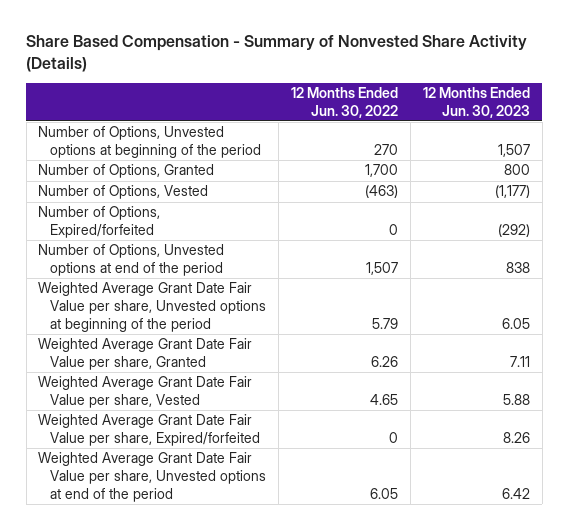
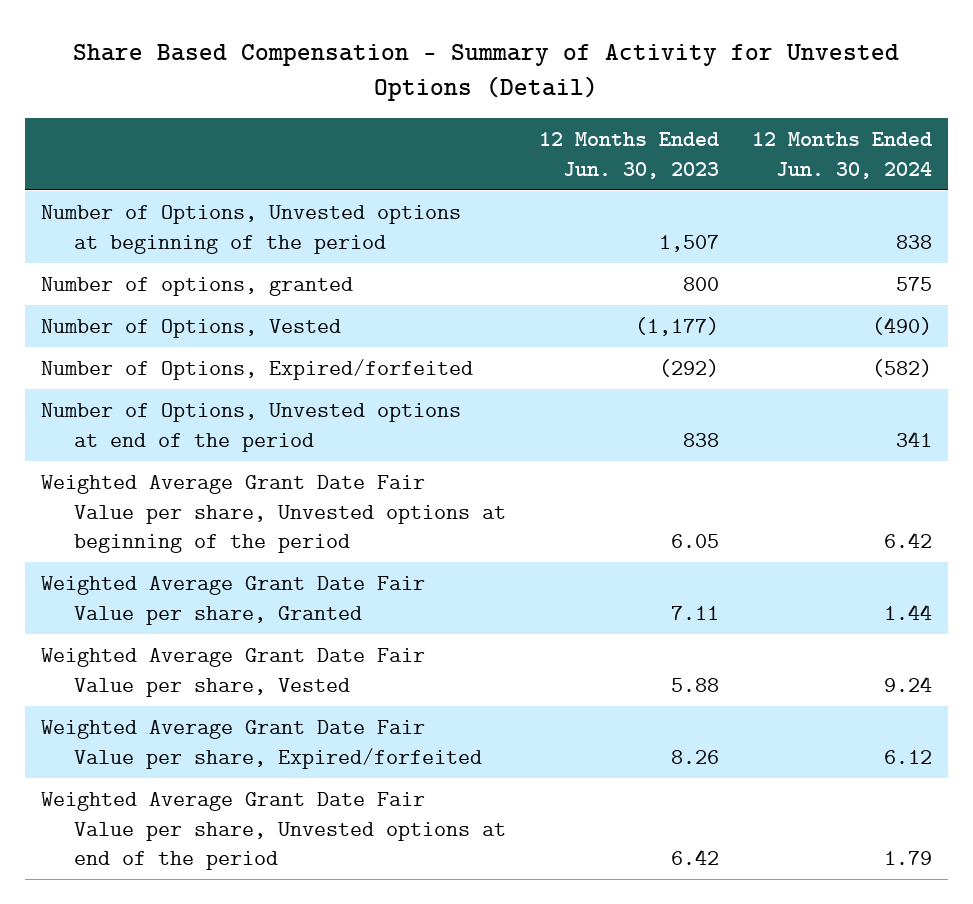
[26,35,528,72] Share Based Compensation - Summary of Nonvested Share Activity (Details) -> [73,43,900,102] Share Based Compensation - Summary of Activity for Unvested Options (Detail)
[291,86,399,118] 12 Months Ended Jun. 30, 2022 -> none
none -> [751,132,932,179] 12 Months Ended Jun. 30, 2024
[38,164,215,179] Number of Options, Granted -> [41,277,354,297] Number of options, granted

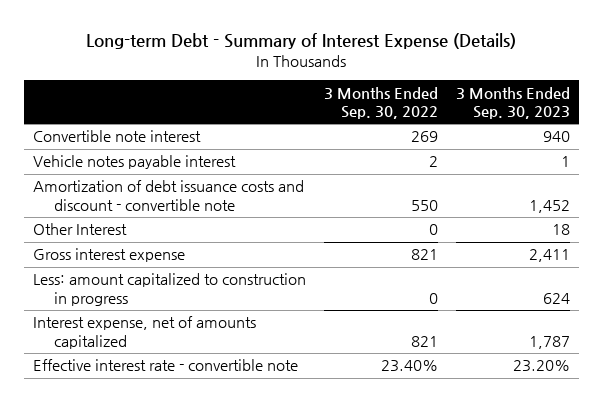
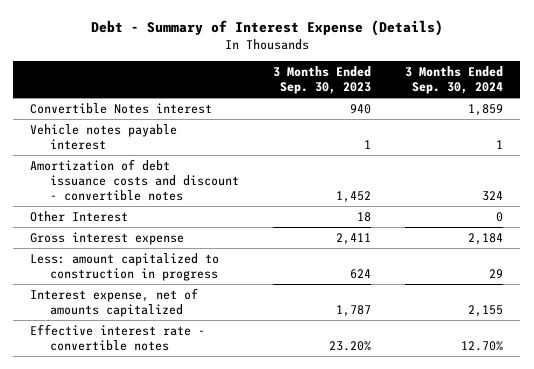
[86,33,517,50] Long-term Debt - Summary of Interest Expense (Details) -> [90,20,443,37] Debt - Summary of Interest Expense (Details)
[323,86,438,120] 3 Months Ended Sep. 30, 2022 -> none
none -> [405,66,504,95] 3 Months Ended Sep. 30, 2024
[32,130,201,143] Convertible note interest -> [30,102,213,114] Convertible Notes interest
[32,180,304,211] Amortization of debt issuance costs and discount - convertible note -> [30,158,239,201] Amortization of debt issuance costs and discount - convertible notes
[32,359,298,372] Effective interest rate - convertible note -> [30,323,206,351] Effective interest rate - convertible notes

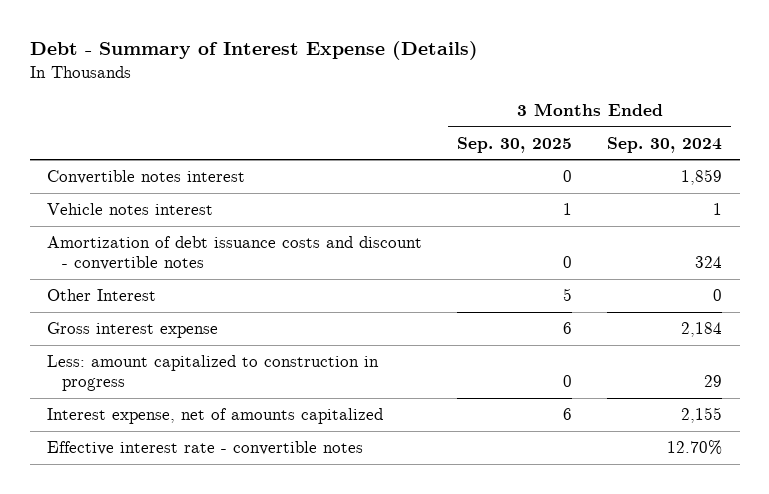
[272,66,371,95] 3 Months Ended Sep. 30, 2023 -> none
none -> [457,136,573,153] Sep. 30, 2025
[30,102,213,114] Convertible Notes interest -> [47,169,246,184] Convertible notes interest
[30,123,178,150] Vehicle notes payable interest -> [47,202,214,215] Vehicle notes interest

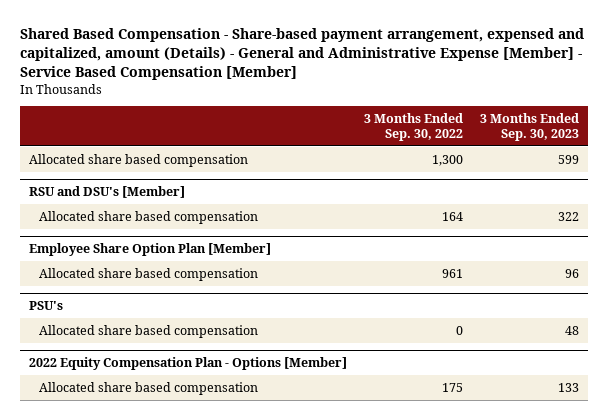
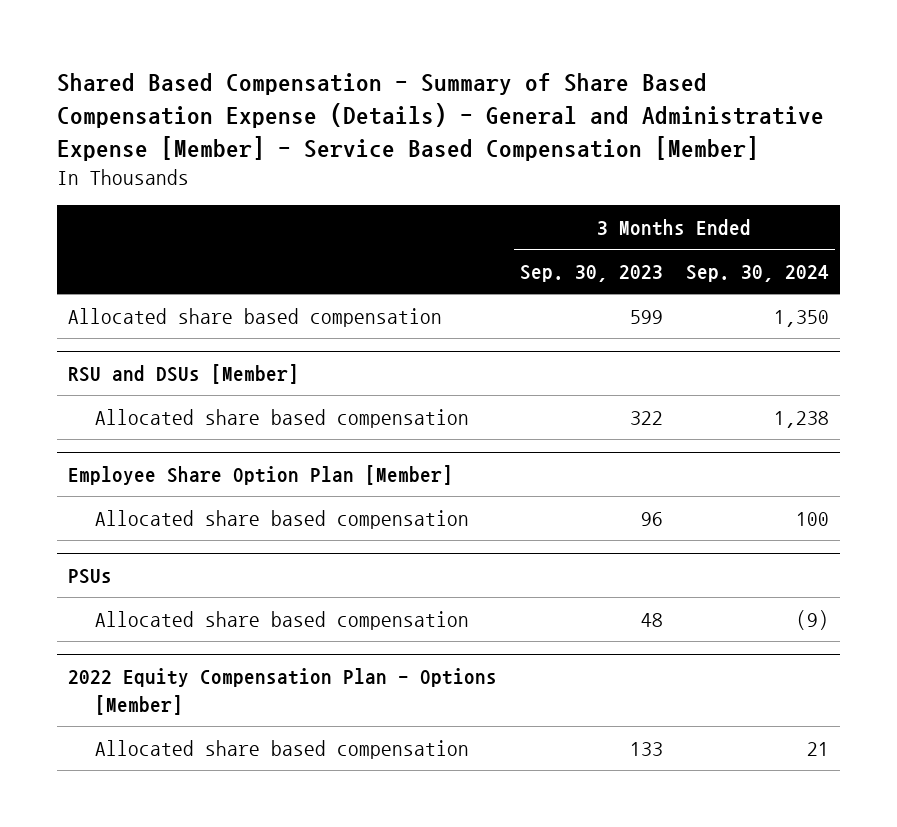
[19,28,584,81] Shared Based Compensation - Share-based payment arrangement, expensed and capitalized, amount (Details) - General and Administrative Expense [Member] - Service Based Compensation [Member] -> [56,72,824,161] Shared Based Compensation - Summary of Share Based Compensation Expense (Details) - General and Administrative Expense [Member] - Service Based Compensation [Member]
[363,113,463,142] 3 Months Ended Sep. 30, 2022 -> none
none -> [685,264,829,282] Sep. 30, 2024
[28,186,185,199] RSU and DSU's [Member] -> [68,364,300,385] RSU and DSUs [Member]
[28,301,63,311] PSU's -> [68,569,113,585] PSUs

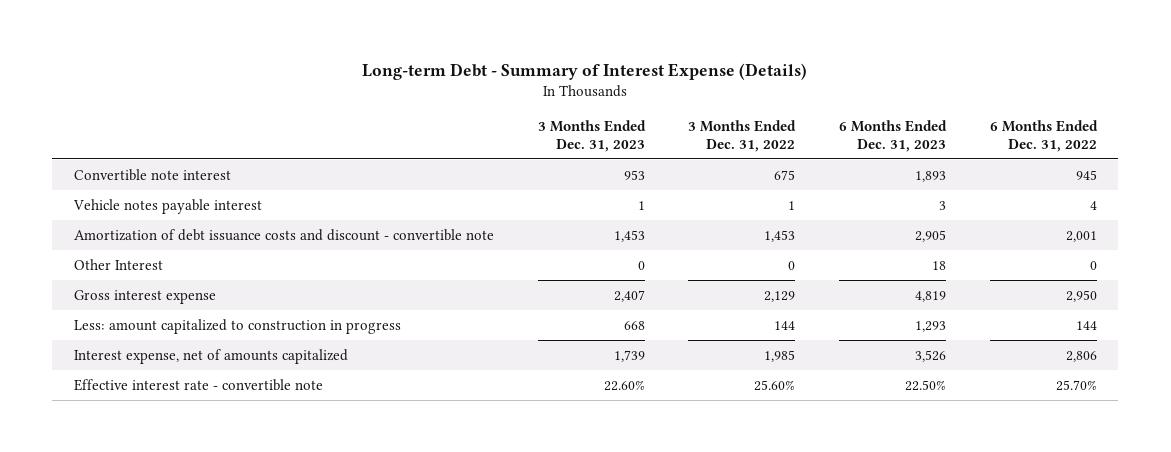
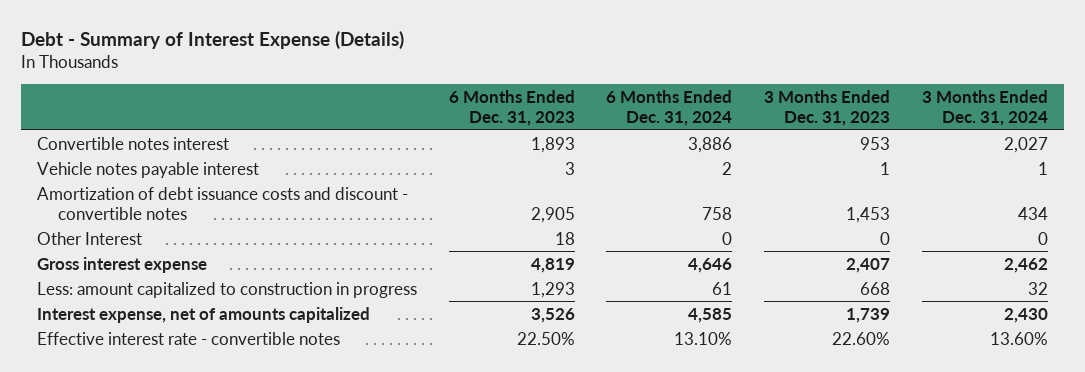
[362,62,808,80] Long-term Debt - Summary of Interest Expense (Details) -> [21,31,405,50] Debt - Summary of Interest Expense (Details)
[688,119,797,152] 3 Months Ended Dec. 31, 2022 -> none
[989,119,1098,152] 6 Months Ended Dec. 31, 2022 -> none
none -> [606,90,733,127] 6 Months Ended Dec. 31, 2024
none -> [922,90,1049,127] 3 Months Ended Dec. 31, 2024
[74,168,232,181] Convertible note interest -> [36,136,229,150] Convertible notes interest
[74,228,495,241] Amortization of debt issuance costs and discount - convertible note -> [36,186,408,220] Amortization of debt issuance costs and discount - convertible notes
[74,378,324,391] Effective interest rate - convertible note -> [36,331,340,345] Effective interest rate - convertible notes

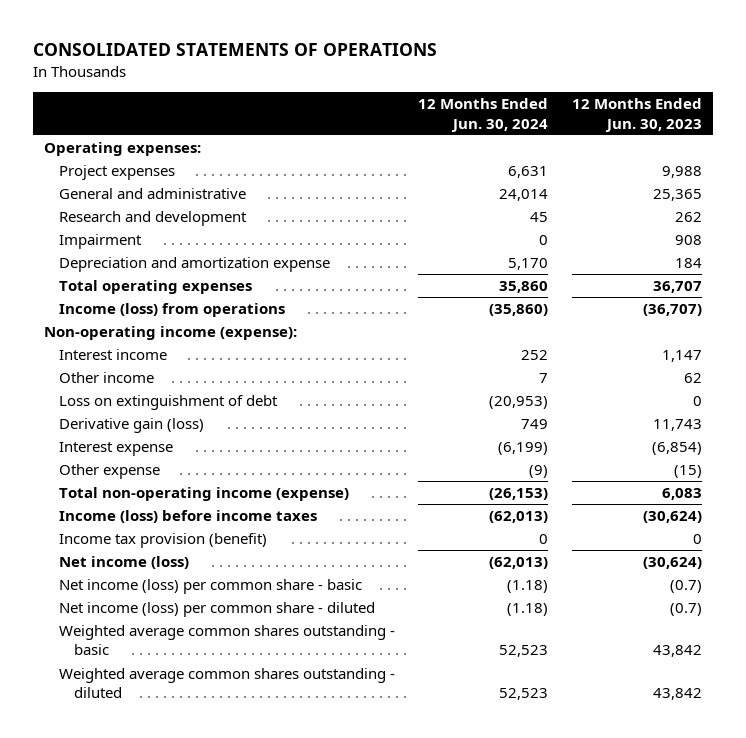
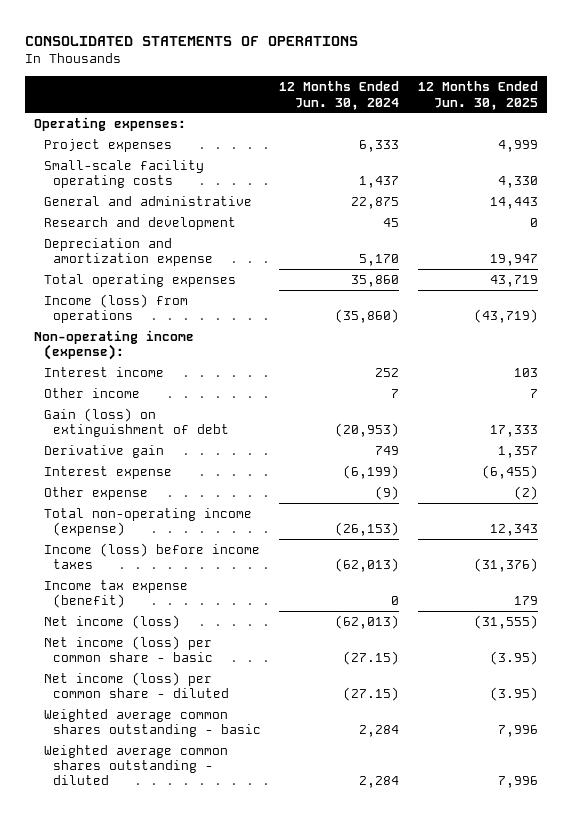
[571,98,702,132] 12 Months Ended Jun. 30, 2023 -> none
none -> [417,81,538,110] 12 Months Ended Jun. 30, 2025
[508,166,549,179] 6,631 -> [359,139,400,152] 6,333
none -> [43,159,204,189] Small-scale facility operating costs
[499,189,549,202] 24,014 -> [351,196,400,209] 22,875
[59,234,143,250] Impairment -> none
[59,395,279,411] Loss on extinguishment of debt -> [43,407,230,438] Gain (loss) on extinguishment of debt
[59,418,205,434] Derivative gain (loss) -> [43,444,164,458] Derivative gain
[59,533,268,549] Income tax provision (benefit) -> [43,579,188,609] Income tax expense (benefit)
[507,580,549,594] (1.18) -> [343,651,400,666] (27.15)
[507,603,549,617] (1.18) -> [343,687,400,702] (27.15)
[499,645,549,658] 52,523 -> [359,725,400,738] 2,284
[499,688,549,701] 52,523 -> [359,776,400,789] 2,284

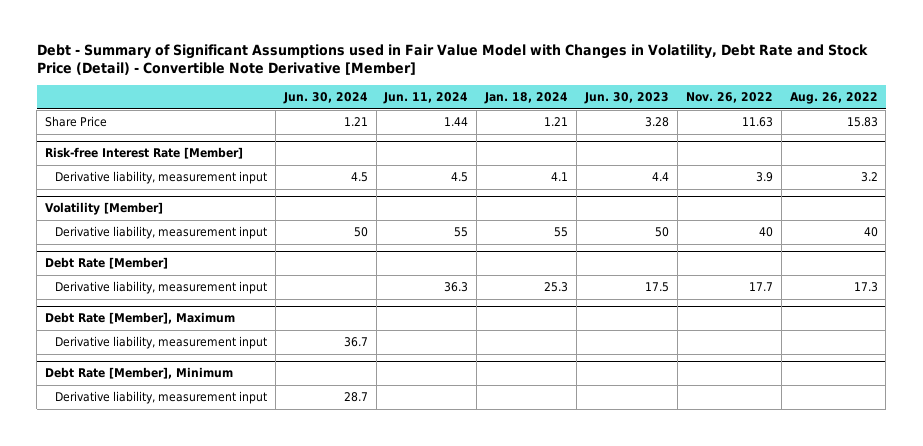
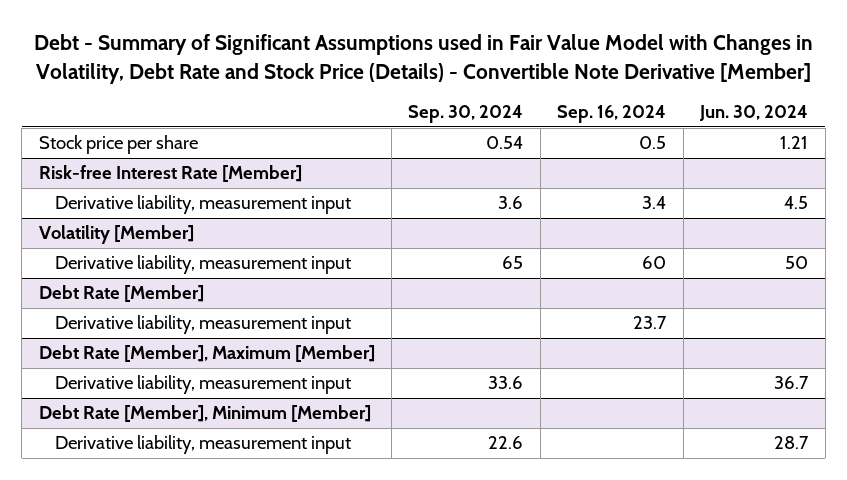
[36,44,868,76] Debt - Summary of Significant Assumptions used in Fair Value Model with Changes in Volatility, Debt Rate and Stock Price (Detail) - Convertible Note Derivative [Member] -> [34,34,814,84] Debt - Summary of Significant Assumptions used in Fair Value Model with Changes in Volatility, Debt Rate and Stock Price (Details) - Convertible Note Derivative [Member]
[383,92,469,105] Jun. 11, 2024 -> none
[484,92,569,105] Jan. 18, 2024 -> none
[584,92,670,105] Jun. 30, 2023 -> none
[685,92,773,104] Nov. 26, 2022 -> none
[789,92,878,105] Aug. 26, 2022 -> none
none -> [408,105,524,124] Sep. 30, 2024
none -> [557,105,667,124] Sep. 16, 2024
[45,116,108,128] Share Price -> [38,135,198,155] Stock price per share
[45,312,236,325] Debt Rate [Member], Maximum -> [38,345,375,363] Debt Rate [Member], Maximum [Member]
[45,367,234,380] Debt Rate [Member], Minimum -> [38,405,371,423] Debt Rate [Member], Minimum [Member]

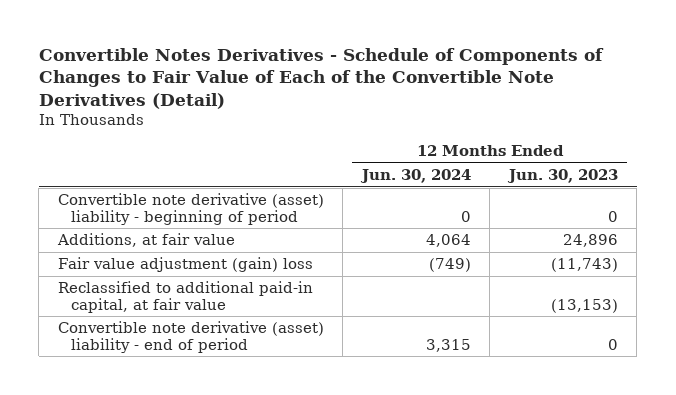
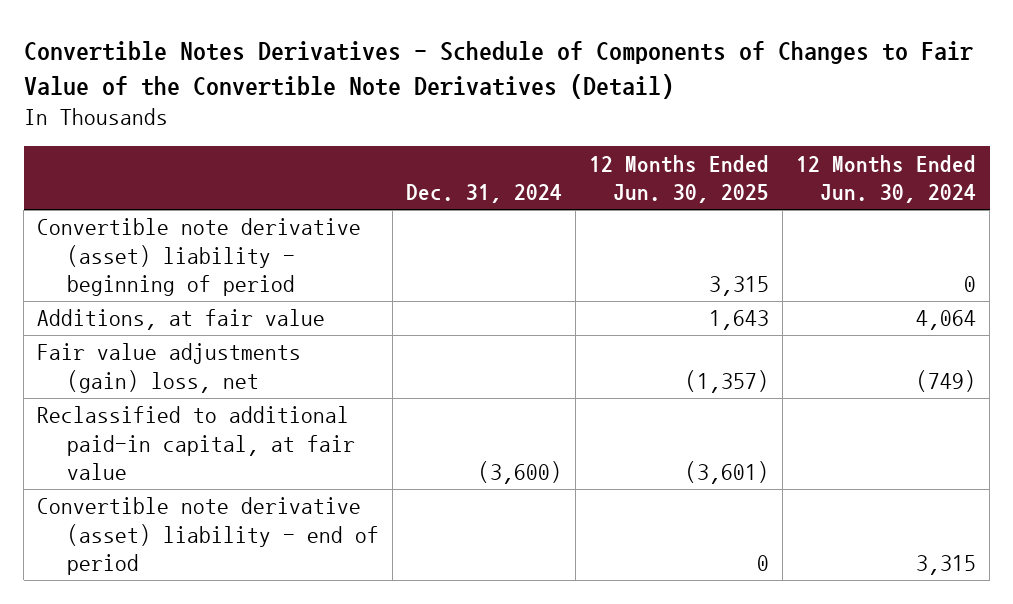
[38,47,604,109] Convertible Notes Derivatives - Schedule of Components of Changes to Fair Value of Each of the Convertible Note Derivatives (Detail) -> [23,40,973,99] Convertible Notes Derivatives - Schedule of Components of Changes to Fair Value of the Convertible Note Derivatives (Detail)
[506,169,618,184] Jun. 30, 2023 -> none
none -> [405,184,562,204] Dec. 31, 2024
none -> [588,154,769,204] 12 Months Ended Jun. 30, 2025
[57,257,313,273] Fair value adjustment (gain) loss -> [37,343,302,393] Fair value adjustments (gain) loss, net

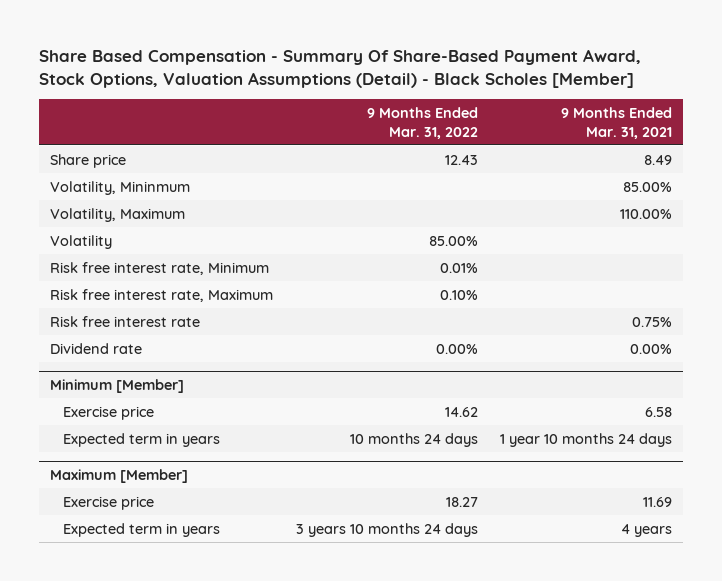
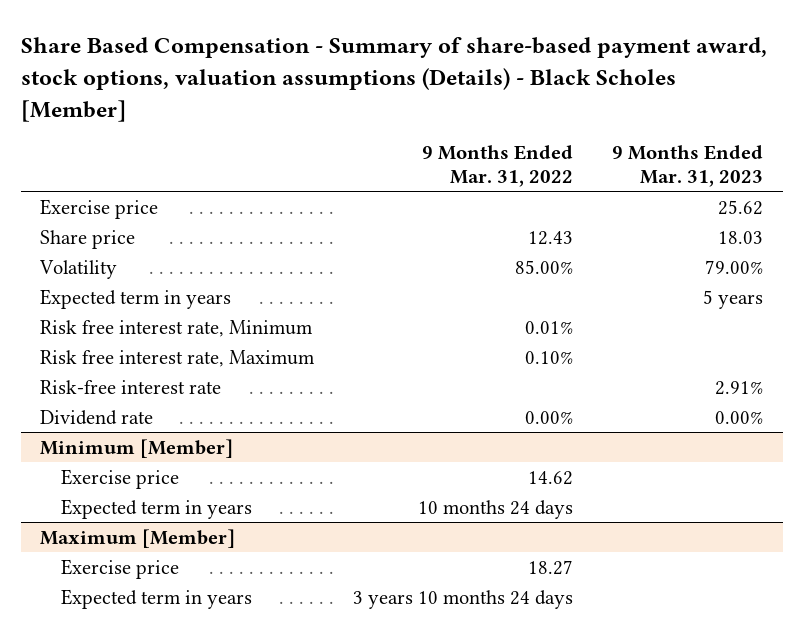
[39,48,642,88] Share Based Compensation - Summary Of Share-Based Payment Award, Stock Options, Valuation Assumptions (Detail) - Black Scholes [Member] -> [20,36,767,122] Share Based Compensation - Summary of share-based payment award, stock options, valuation assumptions (Details) - Black Scholes [Member]
[560,107,672,139] 9 Months Ended Mar. 31, 2021 -> none
none -> [612,145,764,188] 9 Months Ended Mar. 31, 2023
none -> [40,198,159,219] Exercise price
[50,180,191,195] Volatility, Mininmum -> none
[50,207,186,222] Volatility, Maximum -> none
none -> [40,288,232,309] Expected term in years
[50,315,201,327] Risk free interest rate -> [40,379,222,394] Risk-free interest rate

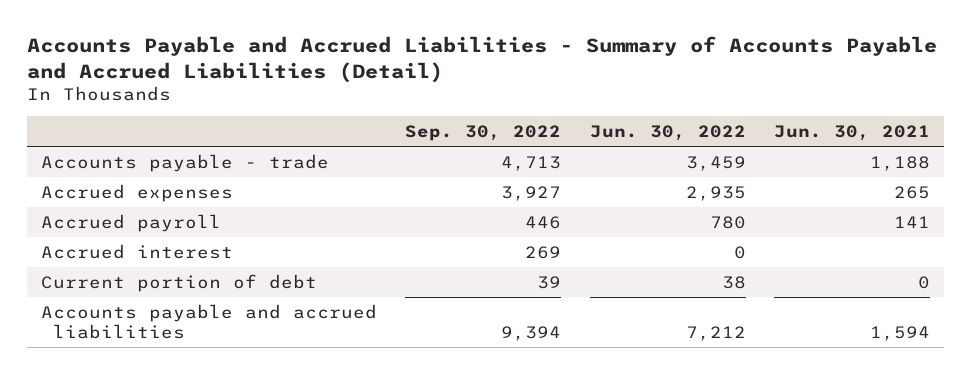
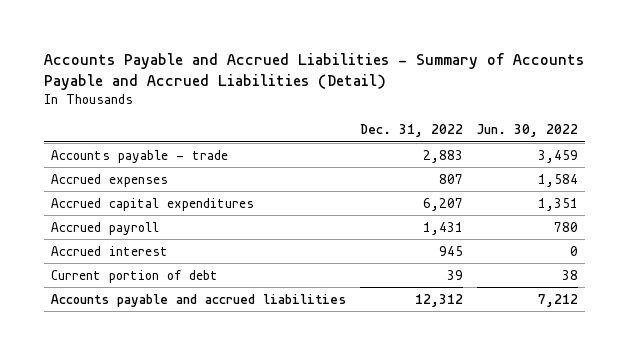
[405,124,562,141] Sep. 30, 2022 -> none
[773,124,930,141] Jun. 30, 2021 -> none
none -> [359,124,463,138] Dec. 31, 2022
[685,185,746,201] 2,935 -> [537,173,578,187] 1,584
none -> [50,197,254,211] Accrued capital expenditures

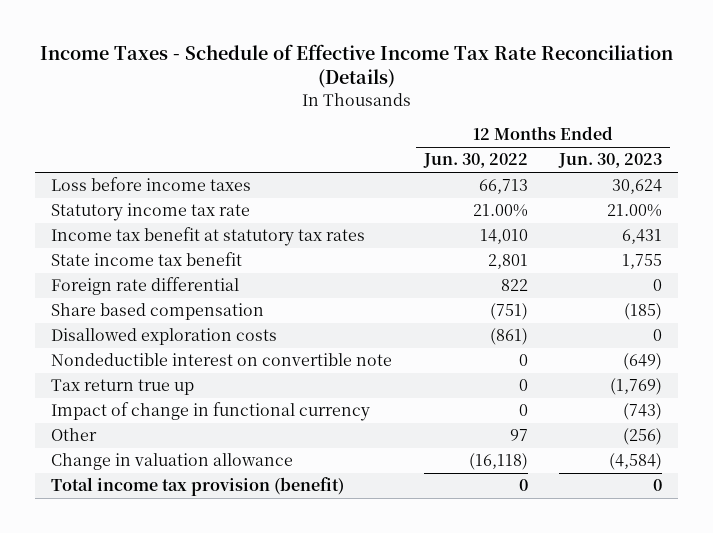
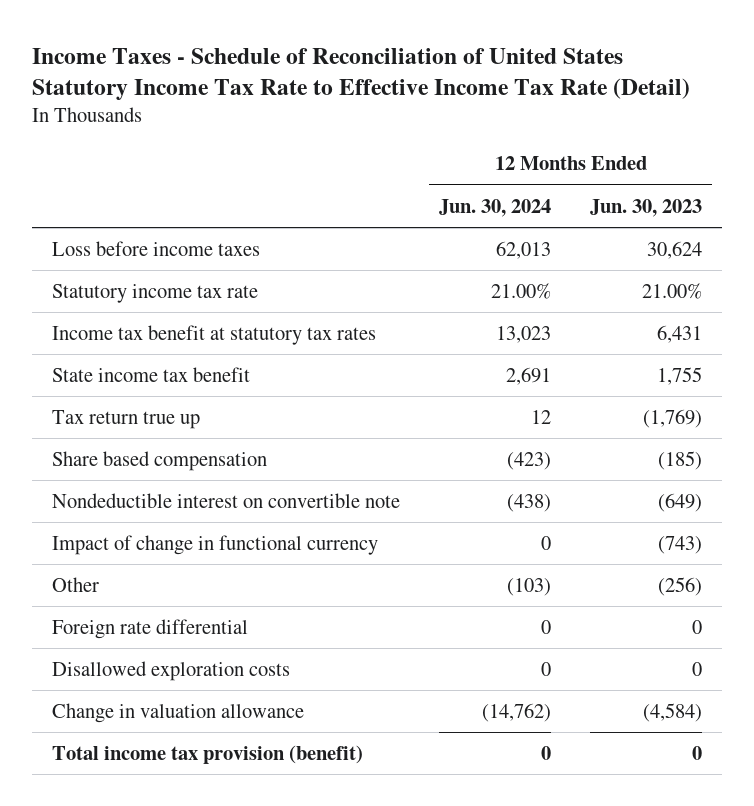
[39,43,673,89] Income Taxes - Schedule of Effective Income Tax Rate Reconciliation (Details) -> [32,47,691,101] Income Taxes - Schedule of Reconciliation of United States Statutory Income Tax Rate to Effective Income Tax Rate (Detail)
[422,153,528,169] Jun. 30, 2022 -> none
none -> [438,198,551,217] Jun. 30, 2024
[51,379,195,396] Tax return true up -> [51,409,200,429] Tax return true up
[51,277,240,296] Foreign rate differential -> [51,618,248,639] Foreign rate differential
[51,328,278,346] Disallowed exploration costs -> [51,660,290,681] Disallowed exploration costs

